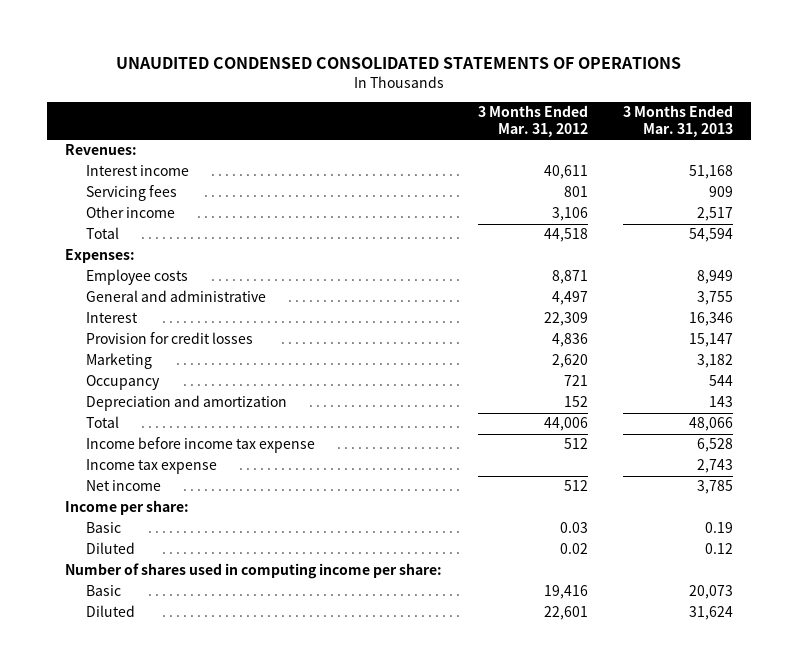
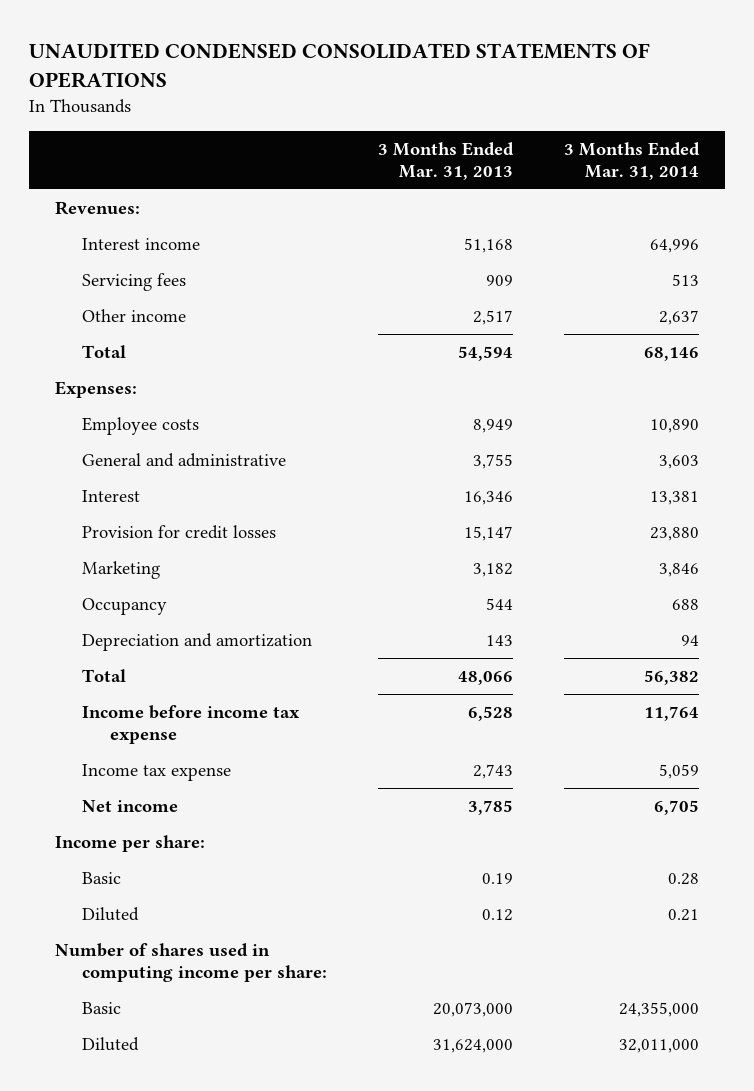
[477,105,588,138] 3 Months Ended Mar. 31, 2012 -> none
none -> [564,141,701,180] 3 Months Ended Mar. 31, 2014
[689,585,734,600] 20,073 -> [433,1002,514,1018] 20,073,000
[689,606,734,621] 31,624 -> [433,1039,514,1054] 31,624,000

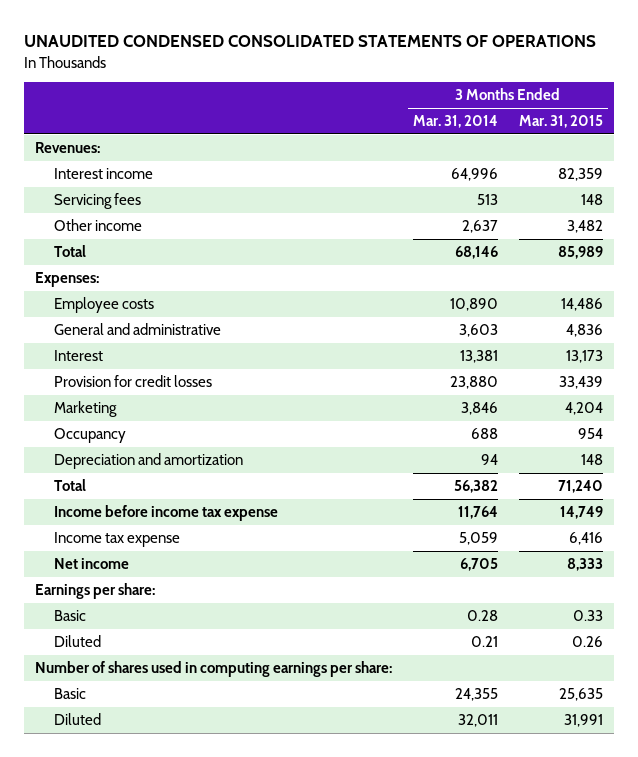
[378,141,515,180] 3 Months Ended Mar. 31, 2013 -> none
none -> [519,115,604,129] Mar. 31, 2015
[54,835,205,853] Income per share: -> [34,583,155,600] Earnings per share:
[54,943,328,982] Number of shares used in computing income per share: -> [34,661,392,678] Number of shares used in computing earnings per share:
[619,1002,700,1018] 24,355,000 -> [455,688,499,702] 24,355
[619,1039,700,1054] 32,011,000 -> [458,714,499,728] 32,011

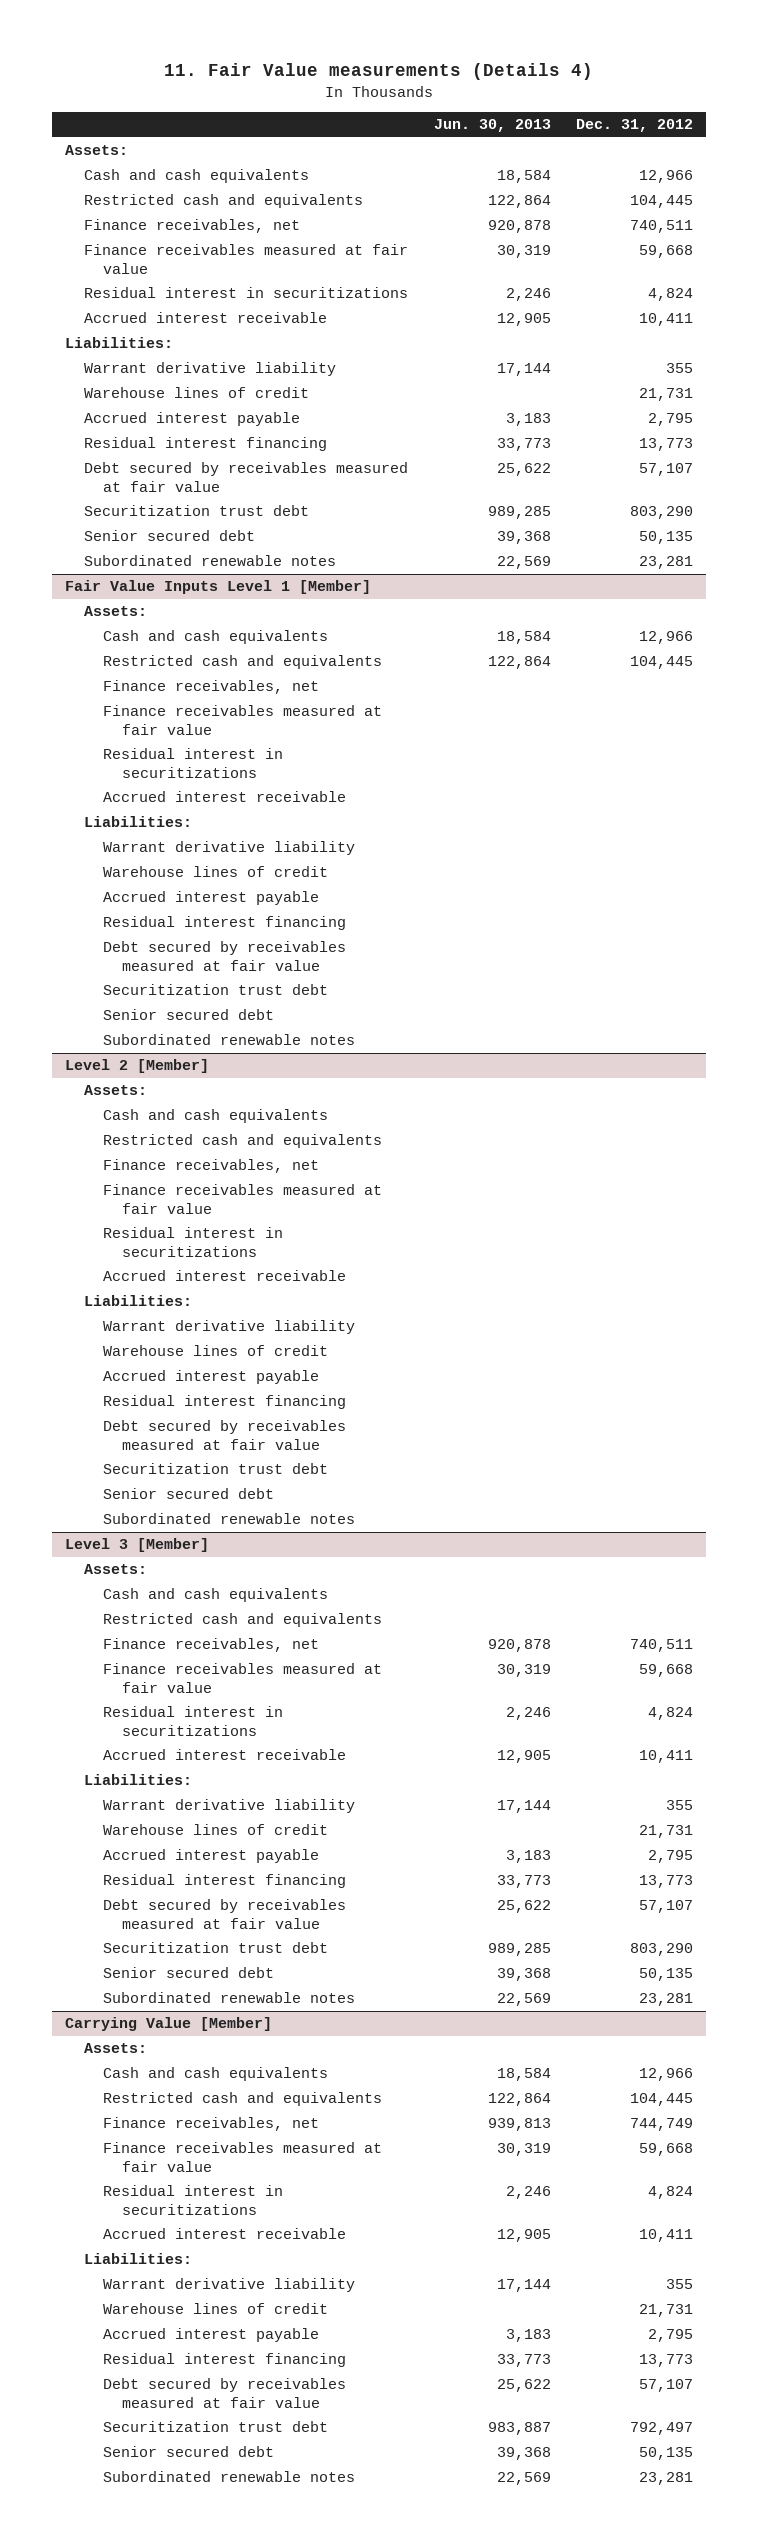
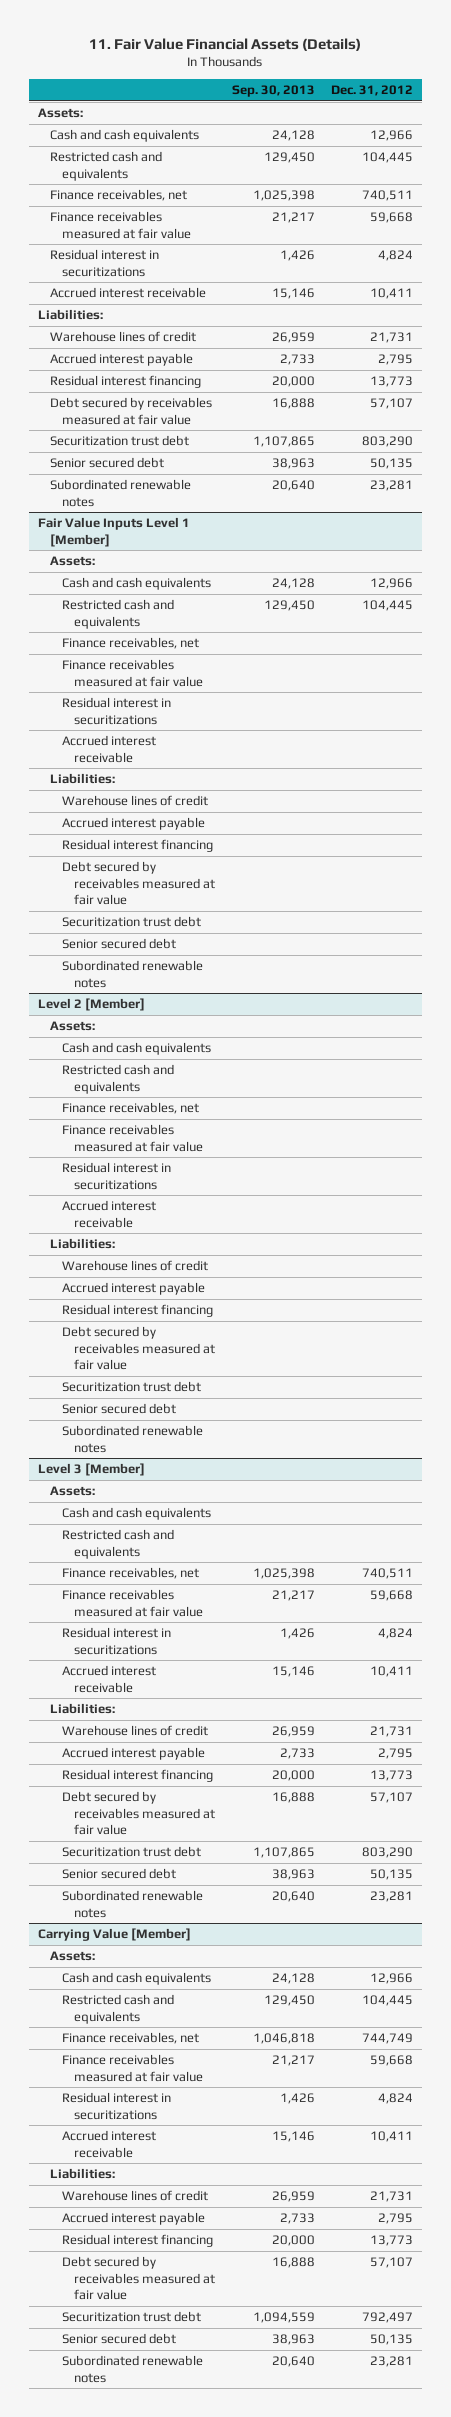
[164,63,594,81] 11. Fair Value measurements (Details 4) -> [89,38,362,52] 11. Fair Value Financial Assets (Details)
[433,119,551,133] Jun. 30, 2013 -> none
none -> [231,85,315,98] Sep. 30, 2013
[84,362,337,377] Warrant derivative liability -> none
[103,841,356,856] Warrant derivative liability -> none
[103,1320,356,1335] Warrant derivative liability -> none
[103,1799,356,1814] Warrant derivative liability -> none
[103,2278,356,2293] Warrant derivative liability -> none

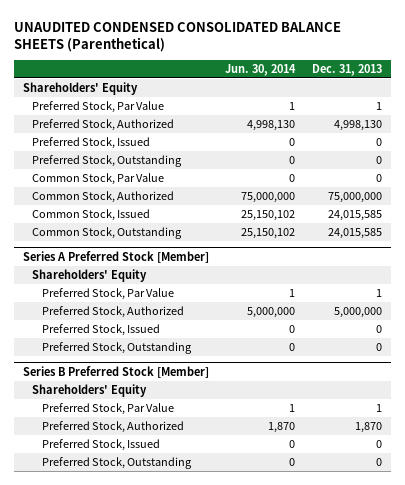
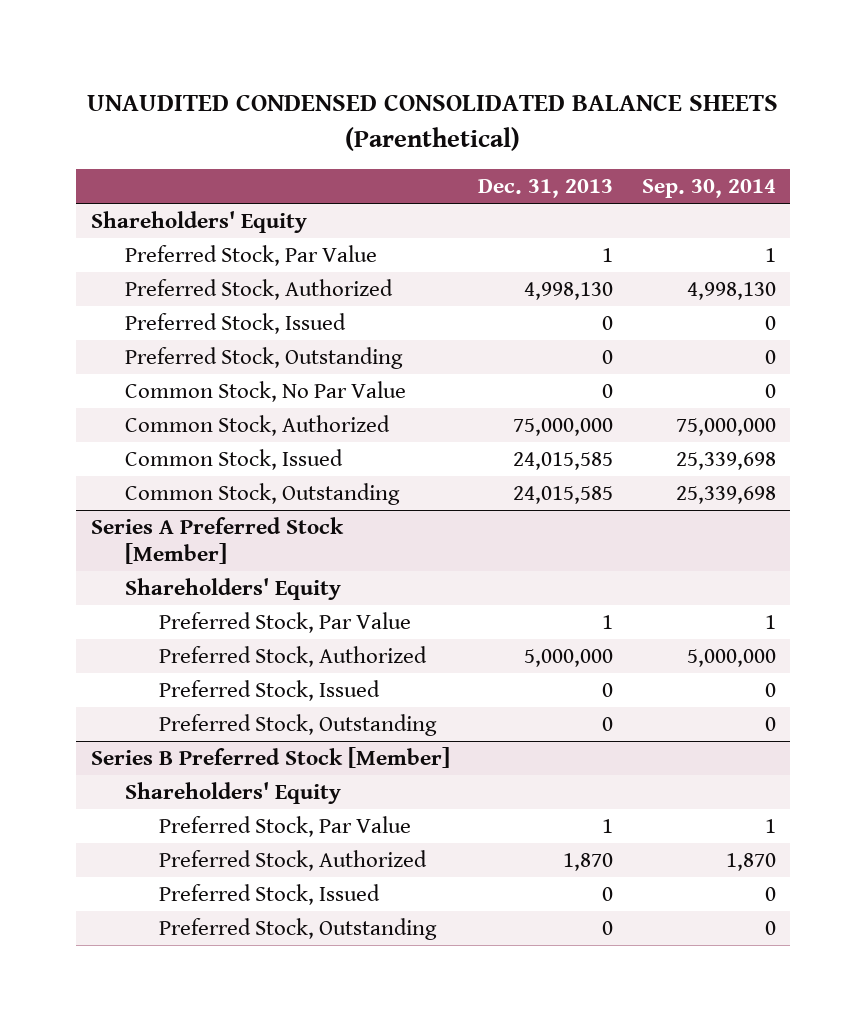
[225,63,297,76] Jun. 30, 2014 -> none
none -> [641,179,776,199] Sep. 30, 2014
[32,173,165,186] Common Stock, Par Value -> [124,380,406,402] Common Stock, No Par Value

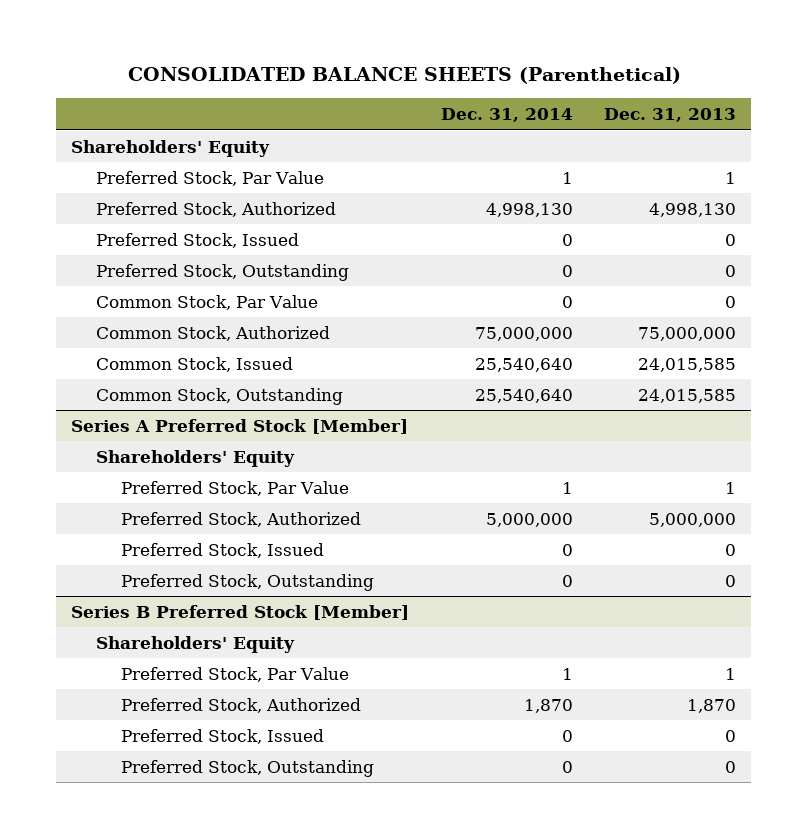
[87,94,779,151] UNAUDITED CONDENSED CONSOLIDATED BALANCE SHEETS (Parenthetical) -> [127,67,681,85] CONSOLIDATED BALANCE SHEETS (Parenthetical)
[641,179,776,199] Sep. 30, 2014 -> none
none -> [440,107,573,122] Dec. 31, 2014
[124,380,406,402] Common Stock, No Par Value -> [96,294,319,310] Common Stock, Par Value

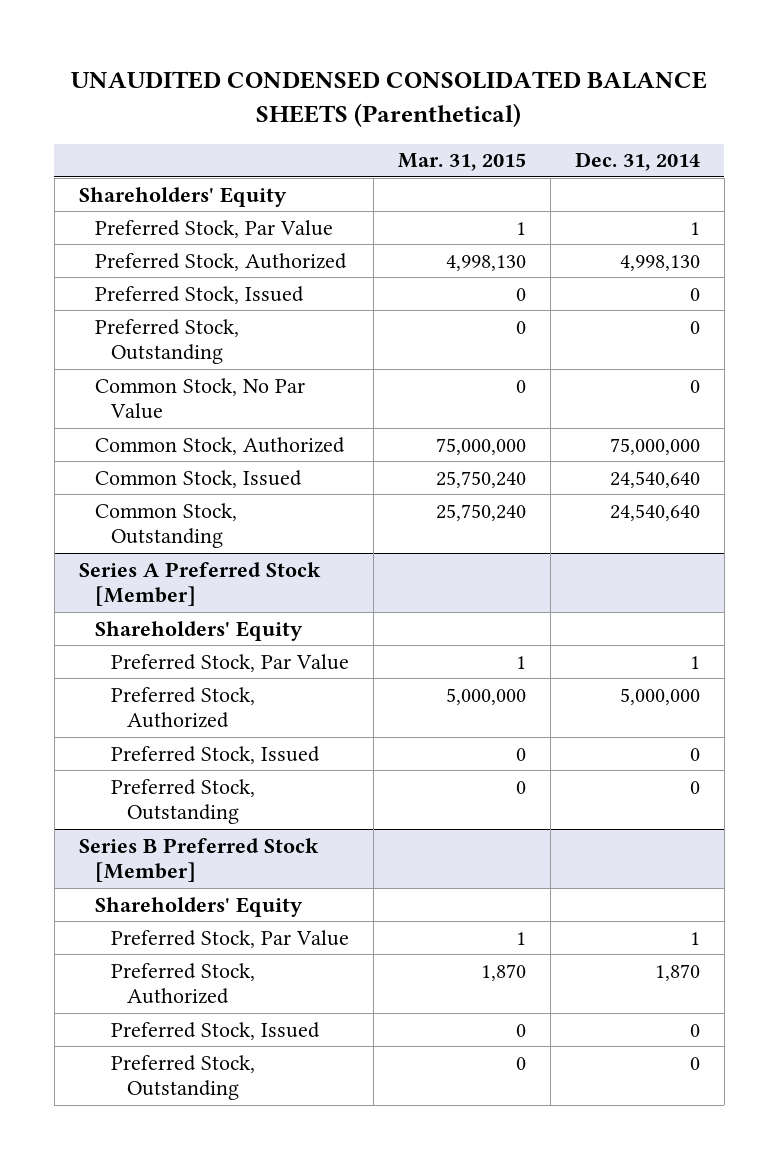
[127,67,681,85] CONSOLIDATED BALANCE SHEETS (Parenthetical) -> [71,71,708,128] UNAUDITED CONDENSED CONSOLIDATED BALANCE SHEETS (Parenthetical)
[603,107,736,122] Dec. 31, 2013 -> none
none -> [397,153,526,172] Mar. 31, 2015
[96,294,319,310] Common Stock, Par Value -> [94,377,305,420] Common Stock, No Par Value
[474,357,573,372] 25,540,640 -> [609,470,700,488] 24,540,640
[474,388,573,403] 25,540,640 -> [609,503,700,521] 24,540,640

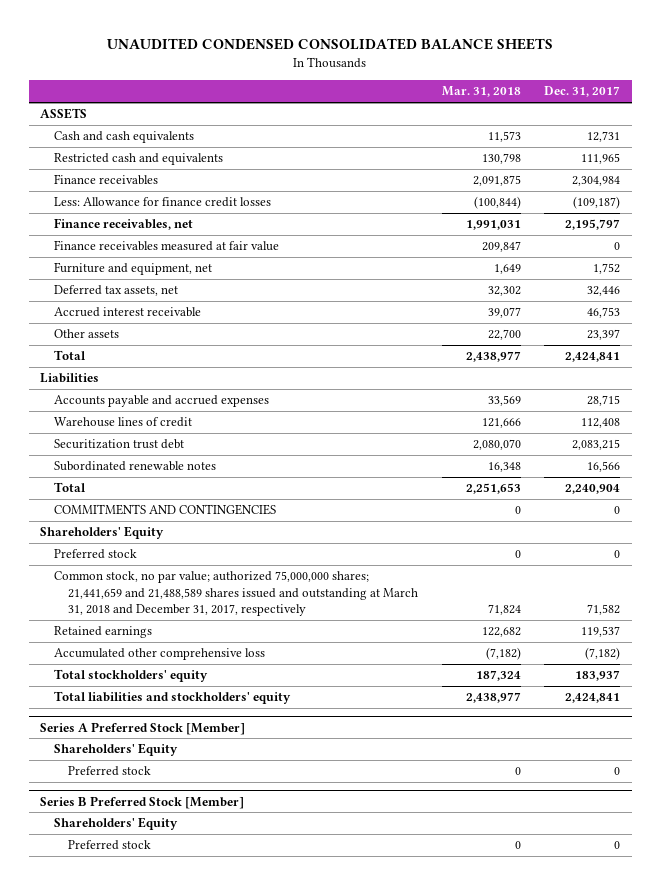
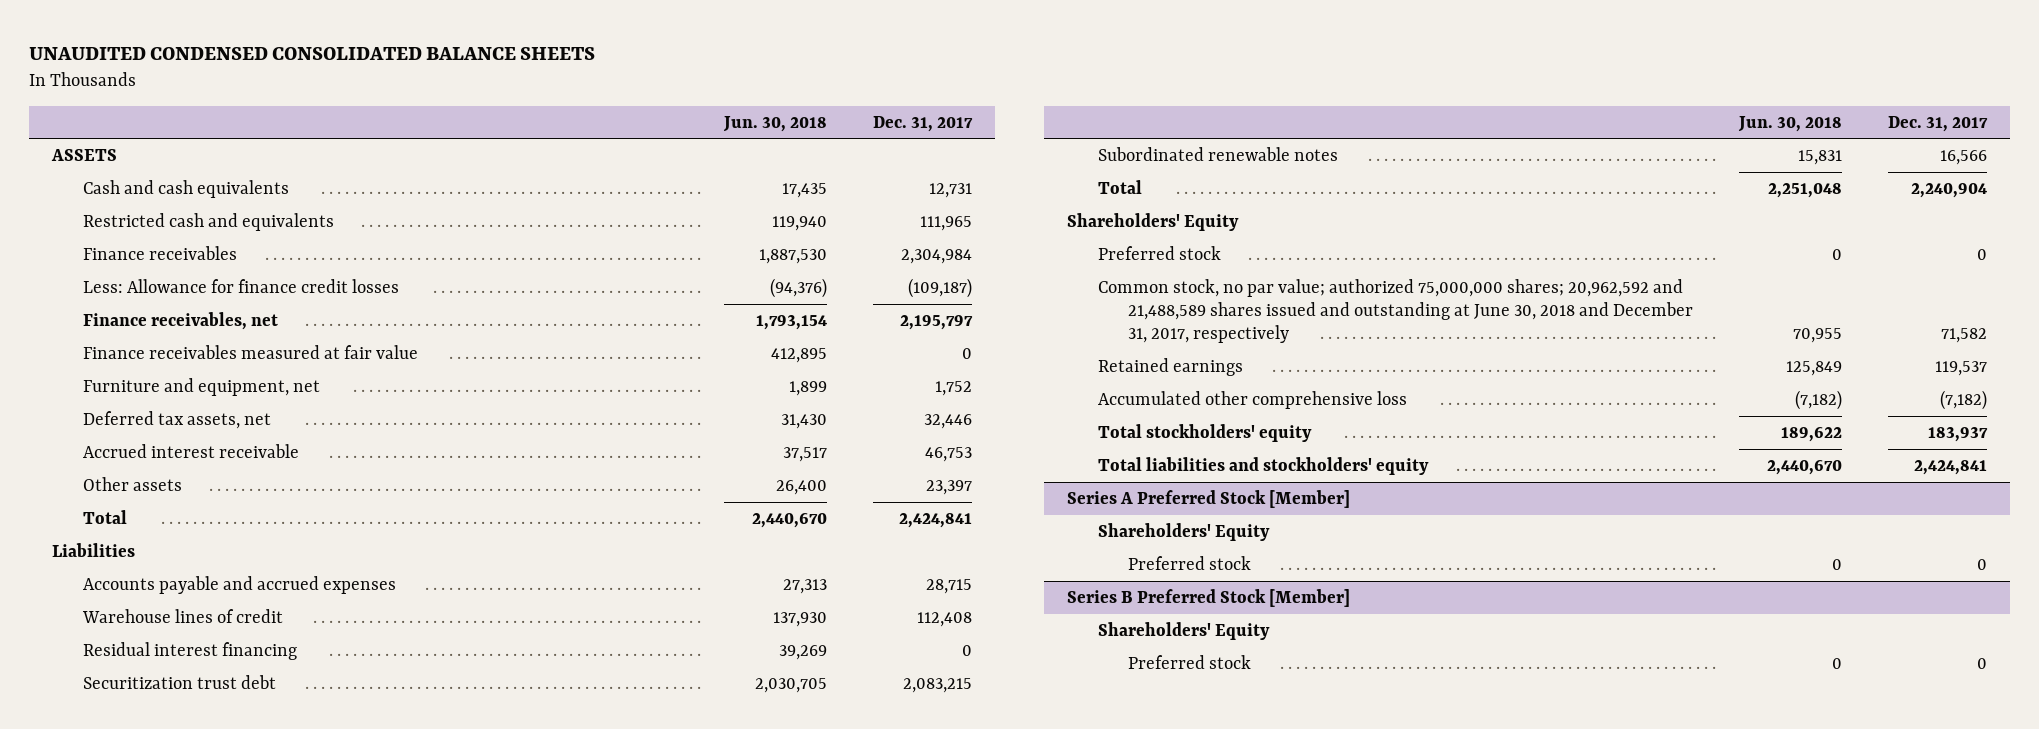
[441,86,521,98] Mar. 31, 2018 -> none
none -> [723,115,828,132] Jun. 30, 2018
none -> [82,641,297,660] Residual interest financing
[54,504,277,516] COMMITMENTS AND CONTINGENCIES -> none
[54,571,419,617] Common stock, no par value; authorized 75,000,000 shares; 21,441,659 and 21,488,589 shares issued and outstanding at March 31, 2018 and December 31, 2017, respectively -> [1097,278,1694,343] Common stock, no par value; authorized 75,000,000 shares; 20,962,592 and 21,488,589 shares issued and outstanding at June 30, 2018 and December 31, 2017, respectively

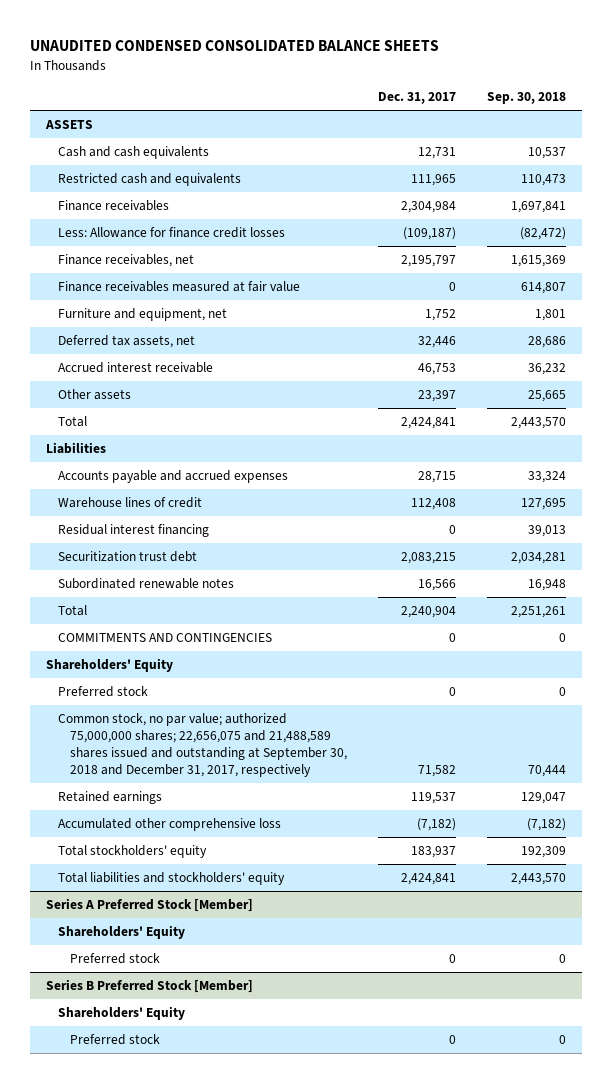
[723,115,828,132] Jun. 30, 2018 -> none
none -> [487,92,567,105] Sep. 30, 2018
none -> [57,632,272,642] COMMITMENTS AND CONTINGENCIES
[1097,278,1694,343] Common stock, no par value; authorized 75,000,000 shares; 20,962,592 and 21,488,589 shares issued and outstanding at June 30, 2018 and December 31, 2017, respectively -> [57,712,348,778] Common stock, no par value; authorized 75,000,000 shares; 22,656,075 and 21,488,589 shares issued and outstanding at September 30, 2018 and December 31, 2017, respectively

